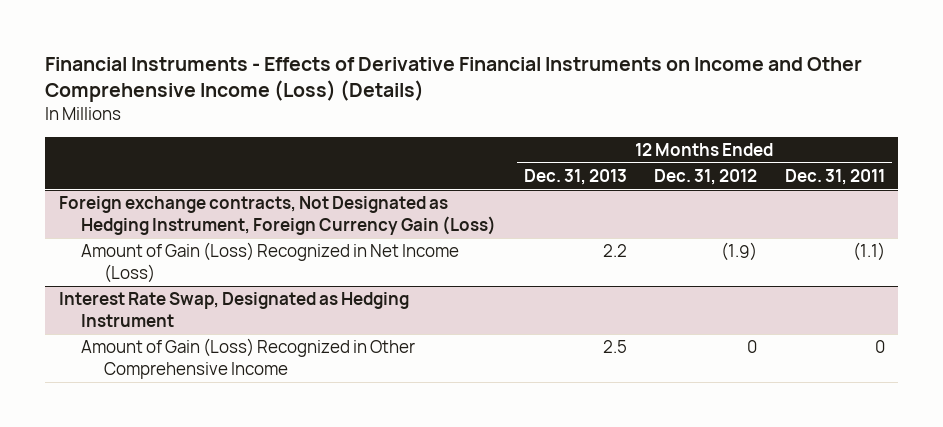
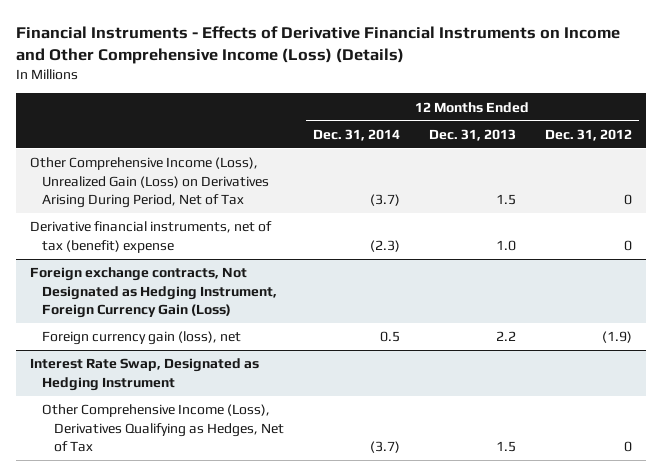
[784,168,885,185] Dec. 31, 2011 -> none
none -> [312,128,400,141] Dec. 31, 2014
none -> [30,157,270,209] Other Comprehensive Income (Loss), Unrealized Gain (Loss) on Derivatives Arising During Period, Net of Tax
none -> [30,221,273,253] Derivative financial instruments, net of tax (benefit) expense
[81,242,460,283] Amount of Gain (Loss) Recognized in Net Income (Loss) -> [42,331,242,346] Foreign currency gain (loss), net
[81,338,416,379] Amount of Gain (Loss) Recognized in Other Comprehensive Income -> [42,404,284,453] Other Comprehensive Income (Loss), Derivatives Qualifying as Hedges, Net of Tax
[602,340,627,354] 2.5 -> [495,441,516,453] 1.5

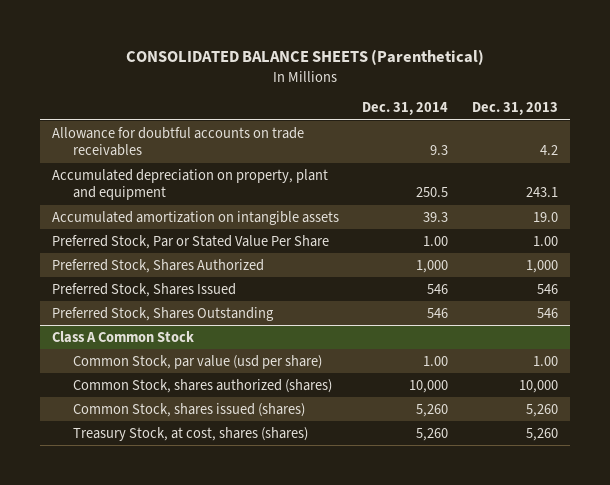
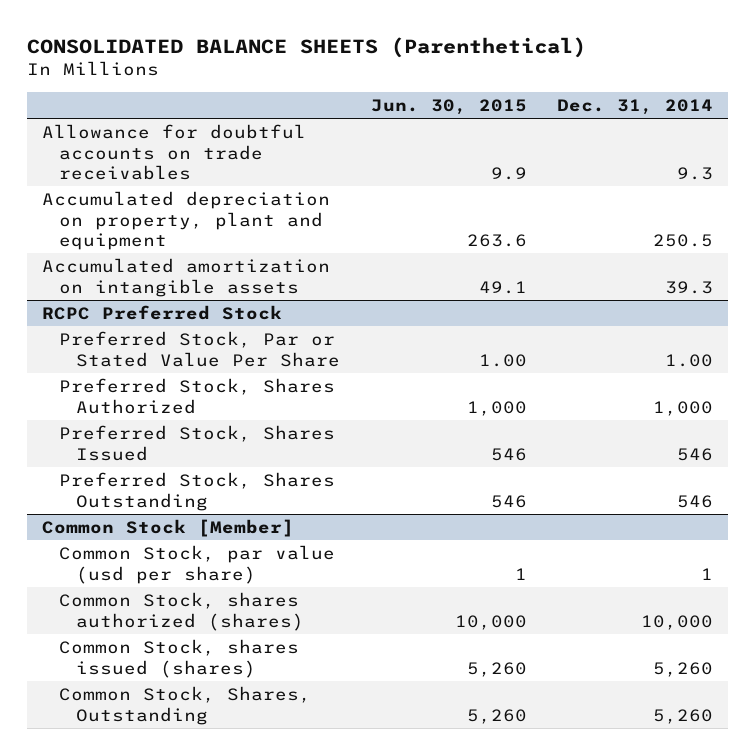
[471,102,558,116] Dec. 31, 2013 -> none
none -> [370,98,527,115] Jun. 30, 2015
none -> [42,304,283,320] RCPC Preferred Stock
[51,330,194,343] Class A Common Stock -> none
none -> [42,518,295,537] Common Stock [Member]
[423,355,449,366] 1.00 -> [701,567,714,580] 1
[73,426,309,441] Treasury Stock, at cost, shares (shares) -> [59,685,312,725] Common Stock, Shares, Outstanding

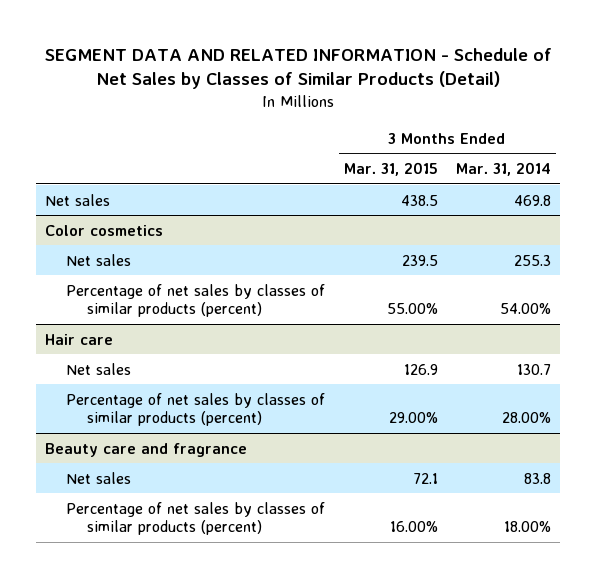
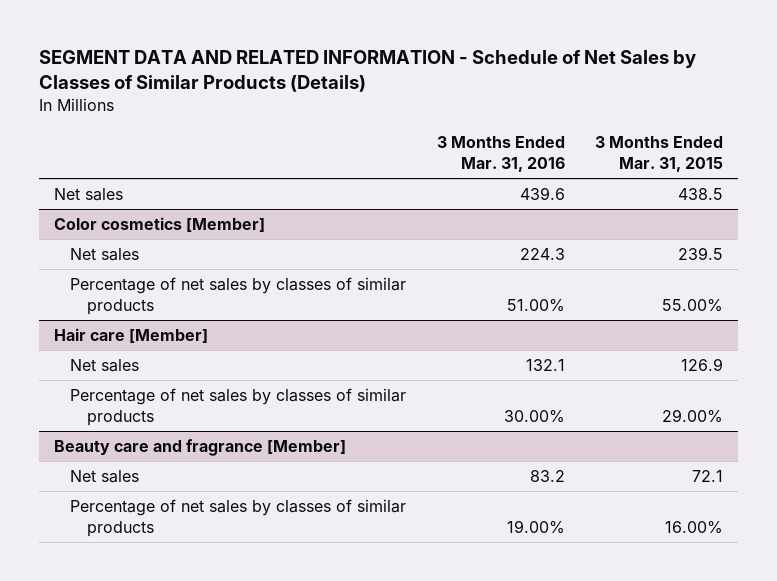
[45,47,553,90] SEGMENT DATA AND RELATED INFORMATION - Schedule of Net Sales by Classes of Similar Products (Detail) -> [39,50,697,93] SEGMENT DATA AND RELATED INFORMATION - Schedule of Net Sales by Classes of Similar Products (Details)
[456,162,552,177] Mar. 31, 2014 -> none
none -> [436,136,565,173] 3 Months Ended Mar. 31, 2016
[45,224,164,236] Color cosmetics -> [54,216,266,232] Color cosmetics [Member]
[66,283,326,318] Percentage of net sales by classes of similar products (percent) -> [70,276,407,315] Percentage of net sales by classes of similar products
[45,333,114,345] Hair care -> [54,327,209,343] Hair care [Member]
[66,392,326,427] Percentage of net sales by classes of similar products (percent) -> [70,387,407,426] Percentage of net sales by classes of similar products
[45,442,248,457] Beauty care and fragrance -> [54,438,347,456] Beauty care and fragrance [Member]
[66,501,326,536] Percentage of net sales by classes of similar products (percent) -> [70,498,407,537] Percentage of net sales by classes of similar products

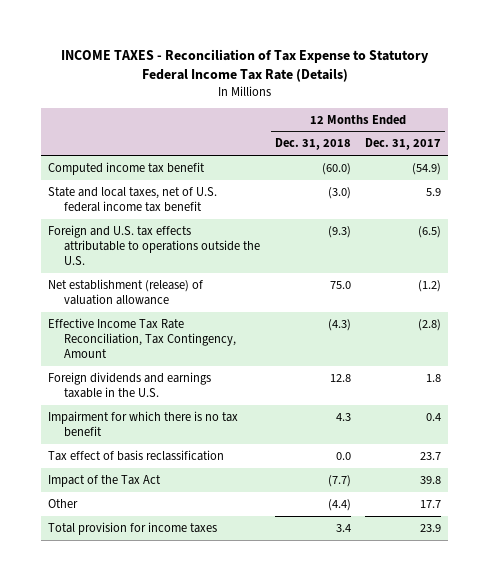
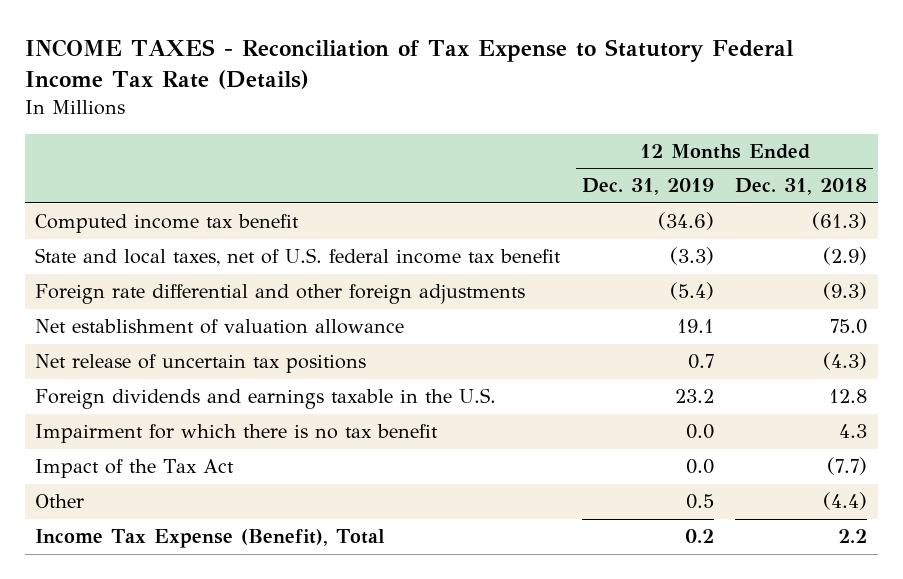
[365,138,442,151] Dec. 31, 2017 -> none
none -> [581,178,714,196] Dec. 31, 2019
[48,224,261,266] Foreign and U.S. tax effects attributable to operations outside the U.S. -> none
[321,162,351,175] (60.0) -> [812,212,868,231] (61.3)
[327,186,351,199] (3.0) -> [823,247,868,266] (2.9)
none -> [35,284,526,305] Foreign rate differential and other foreign adjustments
[48,278,204,305] Net establishment (release) of valuation allowance -> [35,319,405,335] Net establishment of valuation allowance
[48,317,237,359] Effective Income Tax Rate Reconciliation, Tax Contingency, Amount -> [35,354,367,374] Net release of uncertain tax positions
[48,449,225,461] Tax effect of basis reclassification -> none
[48,521,218,535] Total provision for income taxes -> [35,529,386,549] Income Tax Expense (Benefit), Total
[335,523,351,532] 3.4 -> [838,529,868,544] 2.2

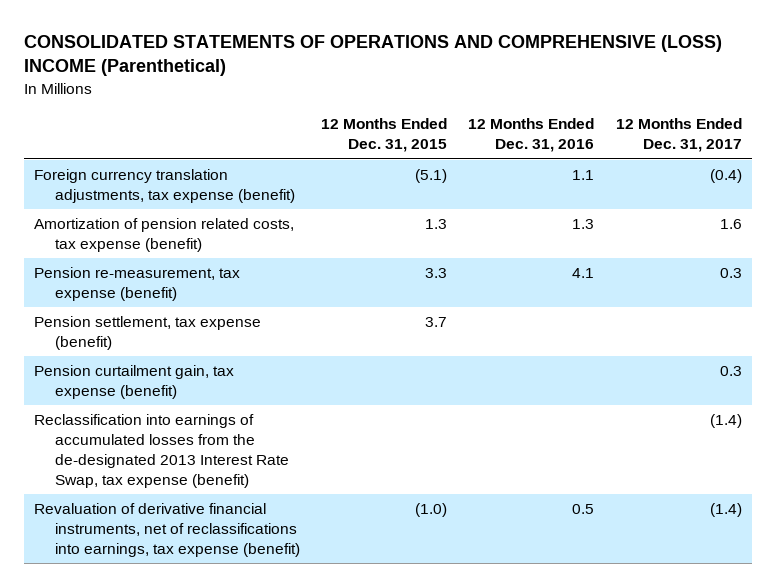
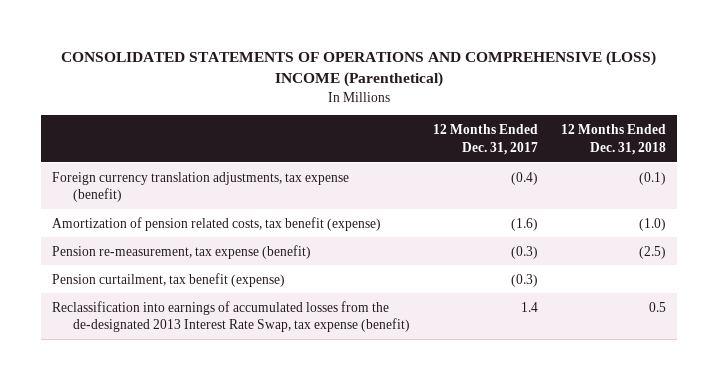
[321,118,448,153] 12 Months Ended Dec. 31, 2015 -> none
[468,118,595,153] 12 Months Ended Dec. 31, 2016 -> none
none -> [560,124,666,155] 12 Months Ended Dec. 31, 2018
[34,316,262,351] Pension settlement, tax expense (benefit) -> none
[34,503,300,557] Revaluation of derivative financial instruments, net of reclassifications into earnings, tax expense (benefit) -> none
[34,218,295,253] Amortization of pension related costs, tax expense (benefit) -> [52,216,382,231] Amortization of pension related costs, tax benefit (expense)
[719,219,742,230] 1.6 -> [510,217,538,231] (1.6)
[719,268,742,279] 0.3 -> [510,245,538,259] (0.3)
[34,365,235,400] Pension curtailment gain, tax expense (benefit) -> [52,272,286,287] Pension curtailment, tax benefit (expense)
[719,366,742,377] 0.3 -> [510,273,538,287] (0.3)
[709,414,742,429] (1.4) -> [520,301,538,312] 1.4

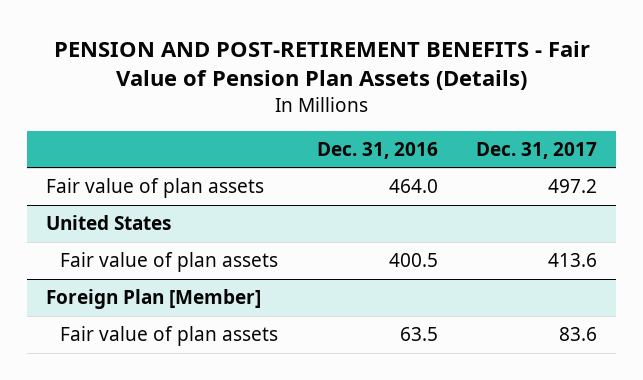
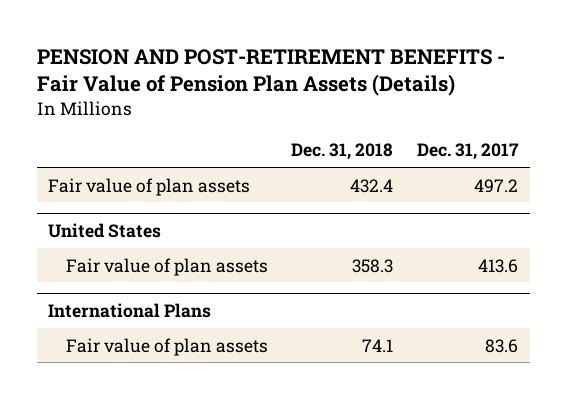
[316,141,438,159] Dec. 31, 2016 -> none
none -> [291,143,394,161] Dec. 31, 2018
[46,289,262,310] Foreign Plan [Member] -> [48,302,212,318] International Plans

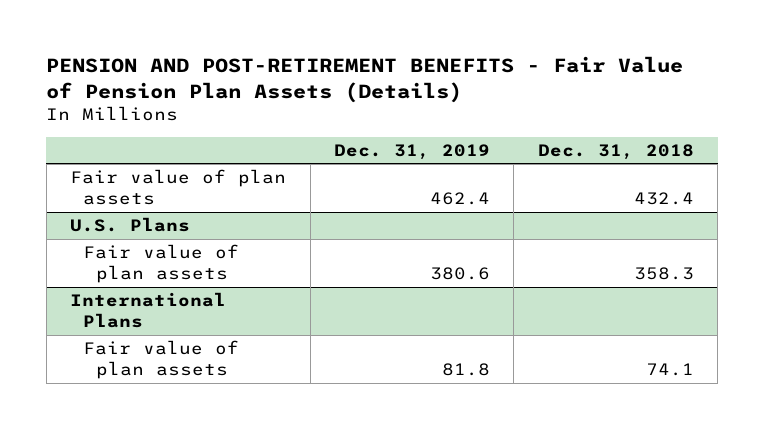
[416,143,519,161] Dec. 31, 2017 -> none
none -> [333,143,490,160] Dec. 31, 2019
[48,222,162,238] United States -> [70,217,191,233] U.S. Plans

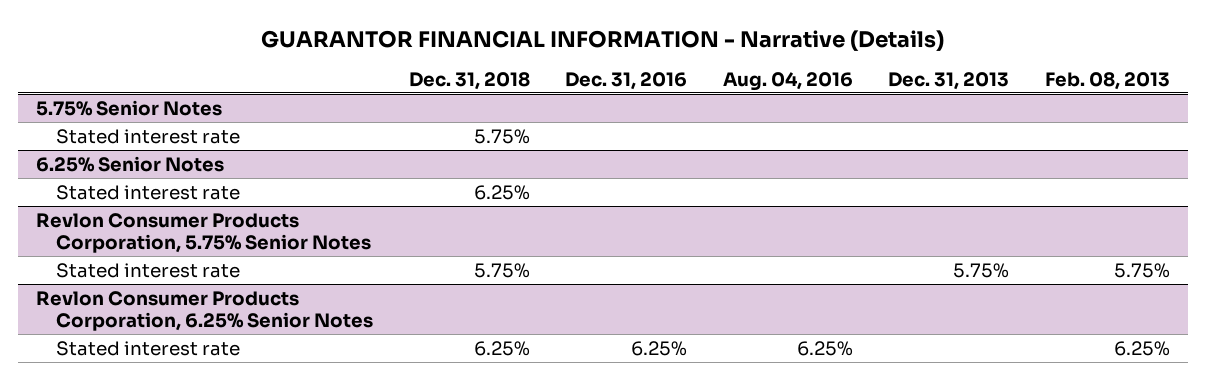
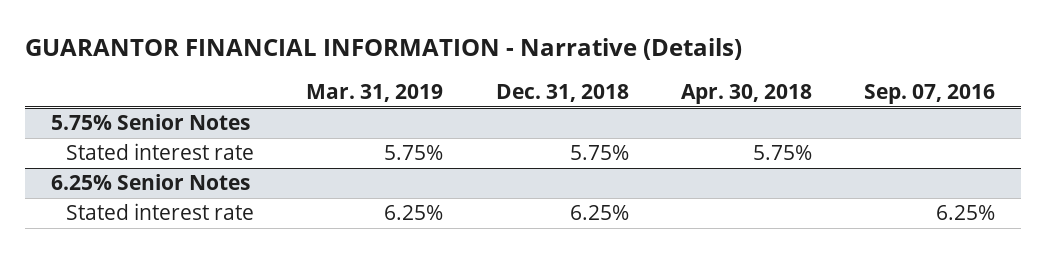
[565,71,688,90] Dec. 31, 2016 -> none
[722,71,853,91] Aug. 04, 2016 -> none
[888,71,1010,90] Dec. 31, 2013 -> none
[1045,71,1171,90] Feb. 08, 2013 -> none
none -> [306,84,444,103] Mar. 31, 2019
none -> [680,84,812,105] Apr. 30, 2018
none -> [863,84,995,105] Sep. 07, 2016
[35,212,372,253] Revlon Consumer Products Corporation, 5.75% Senior Notes -> none
[56,262,241,278] Stated interest rate -> none
[35,290,374,331] Revlon Consumer Products Corporation, 6.25% Senior Notes -> none
[56,340,241,356] Stated interest rate -> none

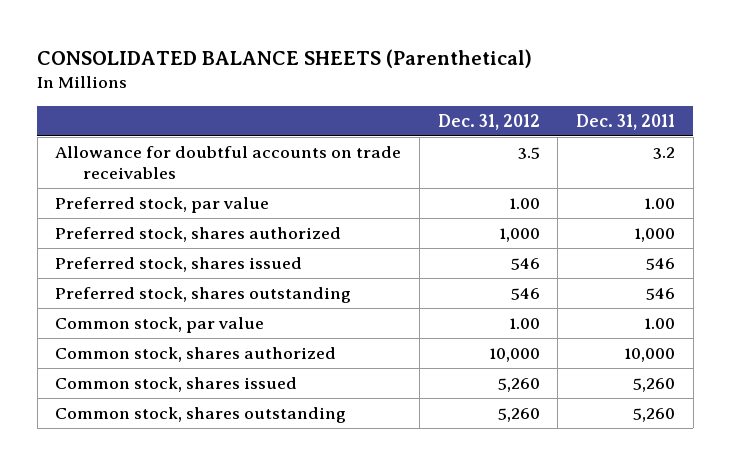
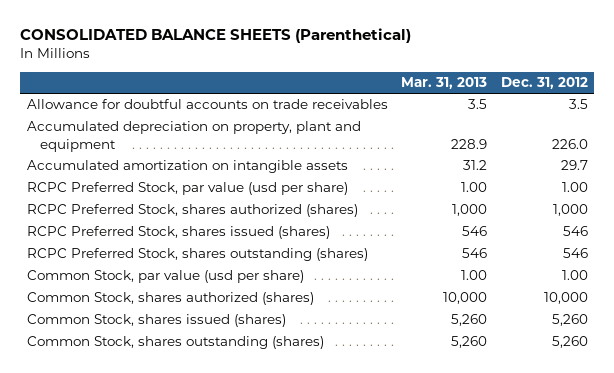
[575,113,675,130] Dec. 31, 2011 -> none
none -> [401,77,488,90] Mar. 31, 2013
none -> [26,121,361,152] Accumulated depreciation on property, plant and equipment
none -> [26,160,348,174] Accumulated amortization on intangible assets
[55,197,270,214] Preferred stock, par value -> [26,182,348,196] RCPC Preferred Stock, par value (usd per share)
[55,227,342,243] Preferred stock, shares authorized -> [26,204,358,218] RCPC Preferred Stock, shares authorized (shares)
[55,257,303,273] Preferred stock, shares issued -> [26,226,330,240] RCPC Preferred Stock, shares issued (shares)
[55,287,352,304] Preferred stock, shares outstanding -> [26,248,368,262] RCPC Preferred Stock, shares outstanding (shares)
[55,317,265,334] Common stock, par value -> [26,270,304,284] Common Stock, par value (usd per share)
[55,347,337,363] Common stock, shares authorized -> [26,292,314,306] Common Stock, shares authorized (shares)
[55,377,298,393] Common stock, shares issued -> [26,314,286,328] Common Stock, shares issued (shares)
[55,407,347,424] Common stock, shares outstanding -> [26,336,324,350] Common Stock, shares outstanding (shares)

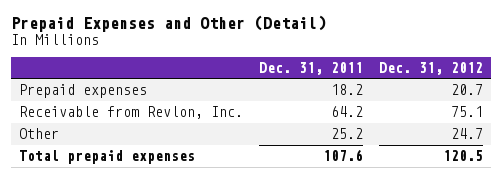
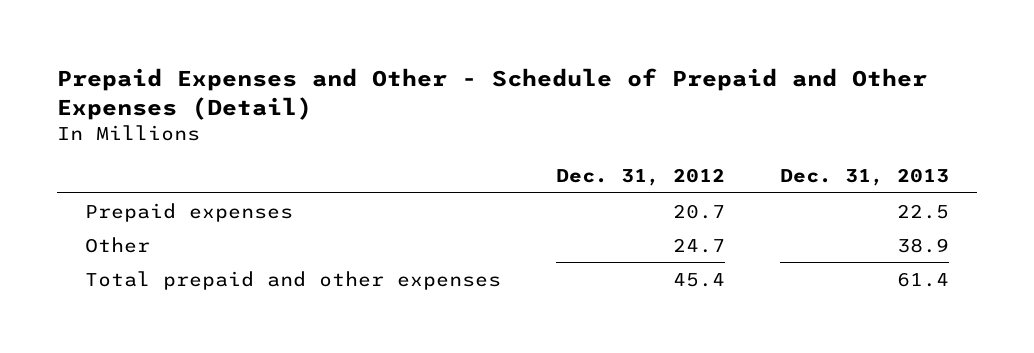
[11,15,327,33] Prepaid Expenses and Other (Detail) -> [57,68,928,120] Prepaid Expenses and Other - Schedule of Prepaid and Other Expenses (Detail)
[258,61,363,75] Dec. 31, 2011 -> none
none -> [780,168,950,187] Dec. 31, 2013
[19,106,244,120] Receivable from Revlon, Inc. -> none
[19,150,196,165] Total prepaid expenses -> [84,270,501,290] Total prepaid and other expenses
[442,150,483,162] 120.5 -> [673,272,726,287] 45.4

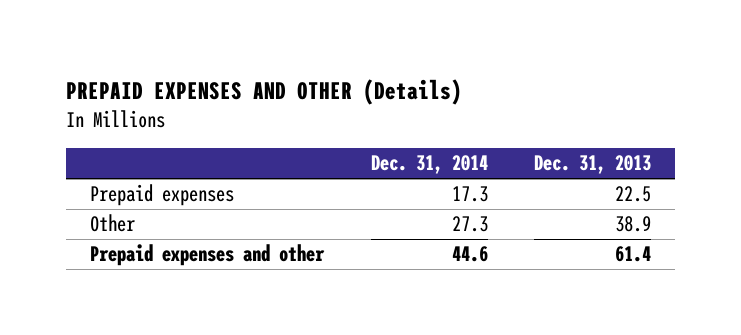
[57,68,928,120] Prepaid Expenses and Other - Schedule of Prepaid and Other Expenses (Detail) -> [66,78,463,105] PREPAID EXPENSES AND OTHER (Details)
[556,168,726,187] Dec. 31, 2012 -> none
none -> [370,155,488,175] Dec. 31, 2014
[84,270,501,290] Total prepaid and other expenses -> [89,244,325,267] Prepaid expenses and other

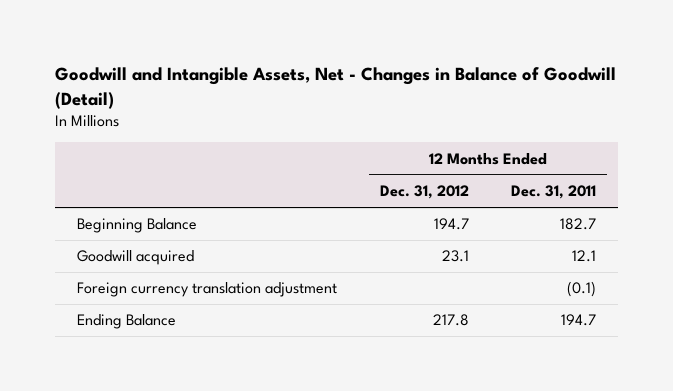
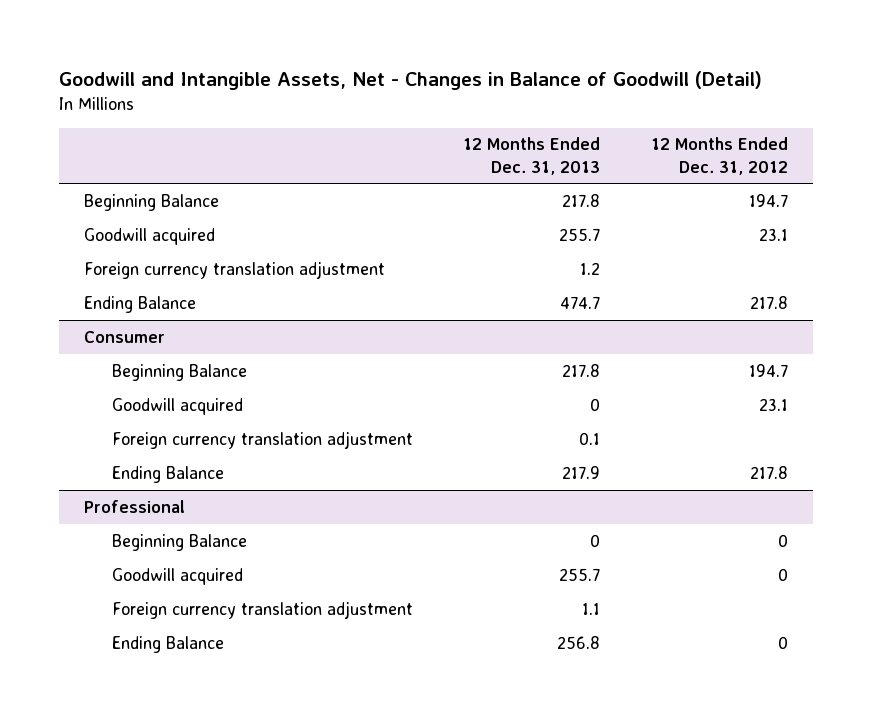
[511,185,597,200] Dec. 31, 2011 -> none
none -> [463,137,601,175] 12 Months Ended Dec. 31, 2013
none -> [84,330,166,343] Consumer
none -> [111,363,247,381] Beginning Balance
none -> [111,397,243,415] Goodwill acquired
none -> [111,430,413,449] Foreign currency translation adjustment
none -> [111,465,224,483] Ending Balance
none -> [84,499,186,513] Professional
none -> [111,533,247,551] Beginning Balance
none -> [111,567,243,585] Goodwill acquired
none -> [111,600,413,619] Foreign currency translation adjustment
none -> [111,635,224,653] Ending Balance

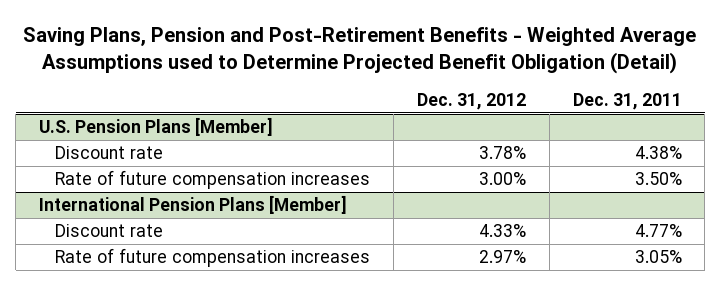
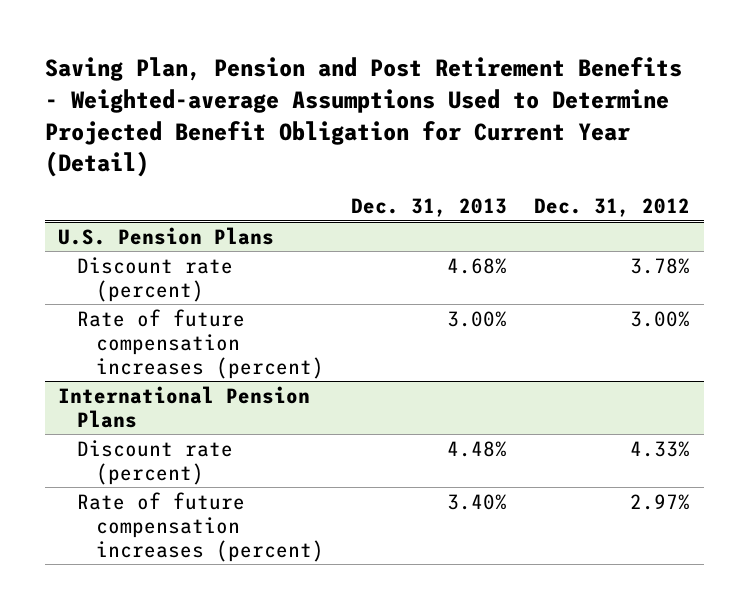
[23,27,697,75] Saving Plans, Pension and Post-Retirement Benefits - Weighted Average Assumptions used to Determine Projected Benefit Obligation (Detail) -> [44,57,682,178] Saving Plan, Pension and Post Retirement Benefits - Weighted-average Assumptions Used to Determine Projected Benefit Obligation for Current Year (Detail)
[572,92,682,110] Dec. 31, 2011 -> none
none -> [351,198,508,218] Dec. 31, 2013
[38,117,273,137] U.S. Pension Plans [Member] -> [58,226,275,245] U.S. Pension Plans
[55,146,164,160] Discount rate -> [77,256,234,302] Discount rate (percent)
[55,170,371,190] Rate of future compensation increases -> [77,308,325,379] Rate of future compensation increases (percent)
[38,195,347,215] International Pension Plans [Member] -> [58,385,311,428] International Pension Plans
[55,224,164,238] Discount rate -> [77,439,234,485] Discount rate (percent)
[55,248,371,268] Rate of future compensation increases -> [77,491,325,562] Rate of future compensation increases (percent)

